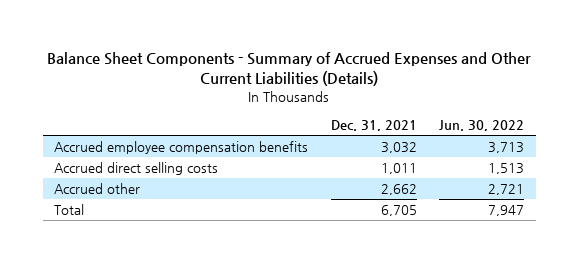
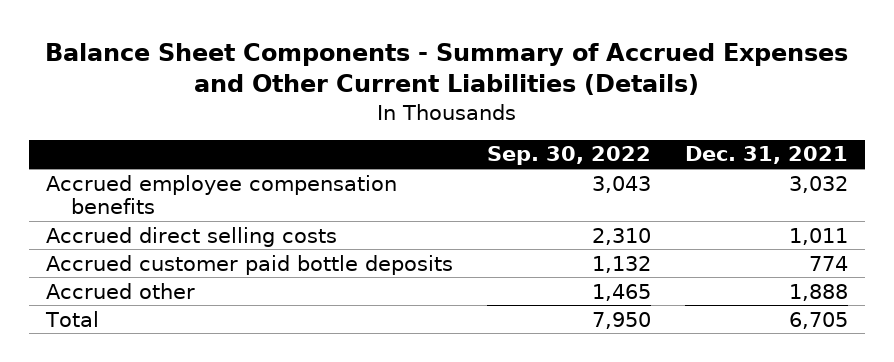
[439,120,525,132] Jun. 30, 2022 -> none
none -> [486,146,651,166] Sep. 30, 2022
none -> [46,254,454,275] Accrued customer paid bottle deposits
[380,183,417,195] 2,662 -> [788,283,848,301] 1,888

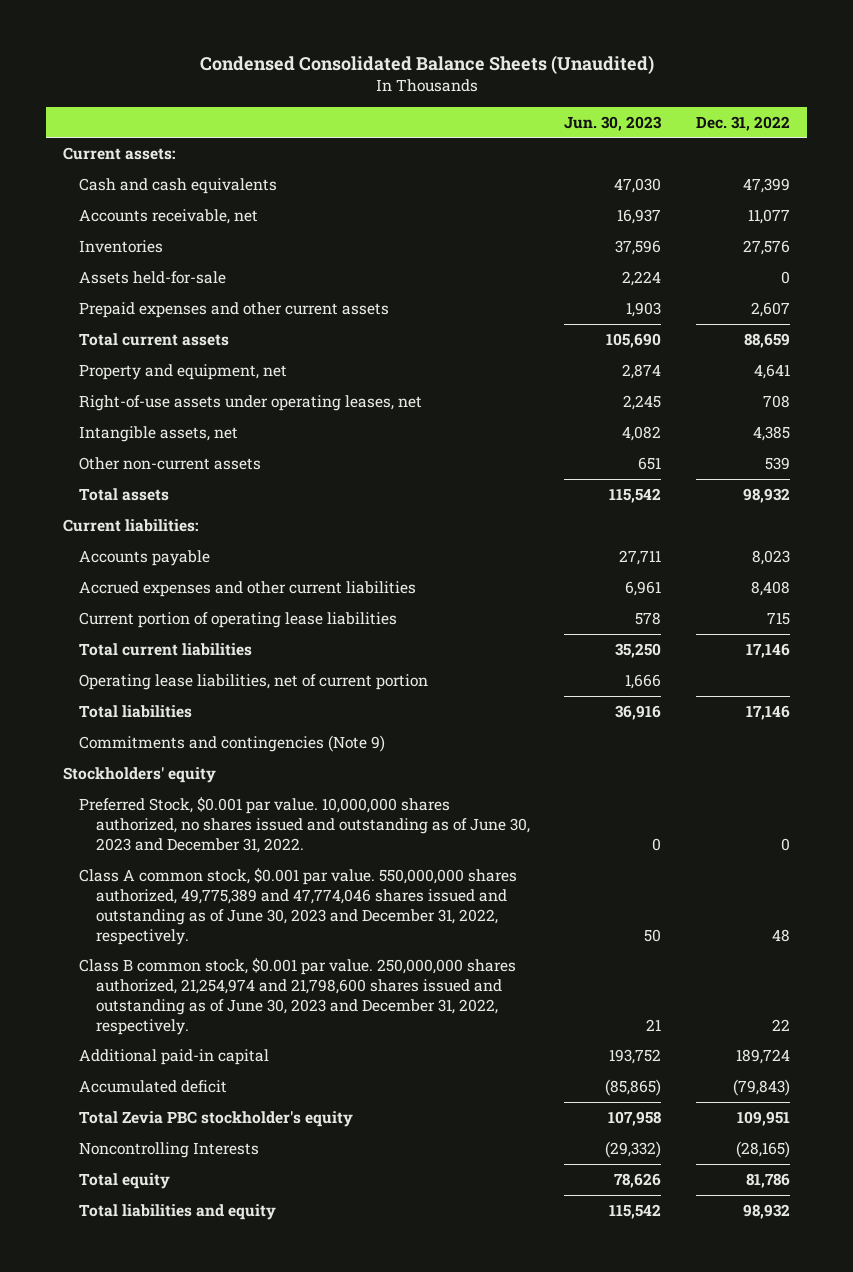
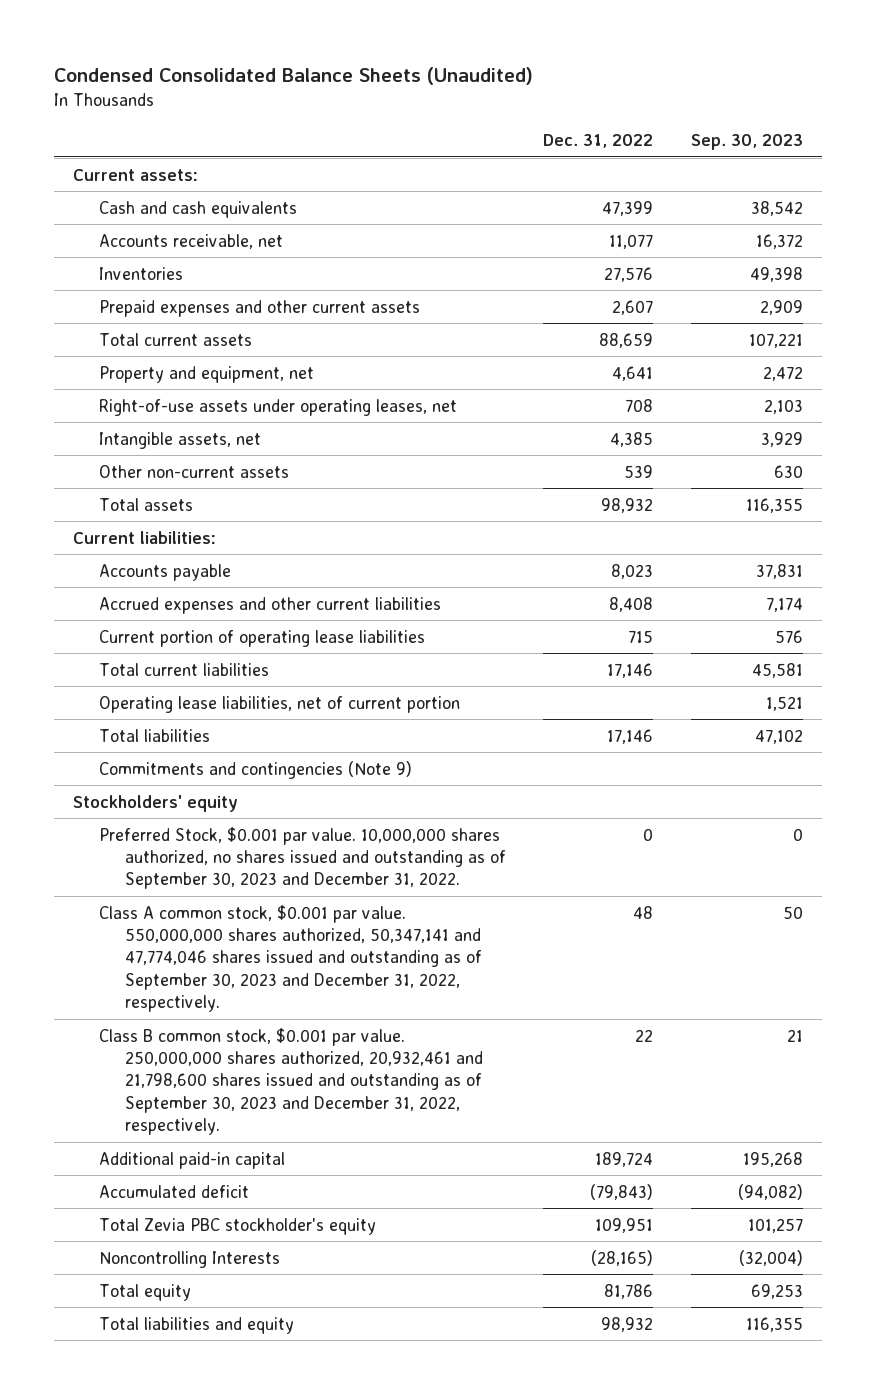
[564,115,663,131] Jun. 30, 2023 -> none
none -> [690,134,803,151] Sep. 30, 2023
[79,271,227,285] Assets held-for-sale -> none
[79,797,530,853] Preferred Stock, $0.001 par value. 10,000,000 shares authorized, no shares issued and outstanding as of June 30, 2023 and December 31, 2022. -> [98,826,506,890] Preferred Stock, $0.001 par value. 10,000,000 shares authorized, no shares issued and outstanding as of September 30, 2023 and December 31, 2022.
[79,868,518,945] Class A common stock, $0.001 par value. 550,000,000 shares authorized, 49,775,389 and 47,774,046 shares issued and outstanding as of June 30, 2023 and December 31, 2022, respectively. -> [98,904,482,1012] Class A common stock, $0.001 par value. 550,000,000 shares authorized, 50,347,141 and 47,774,046 shares issued and outstanding as of September 30, 2023 and December 31, 2022, respectively.
[79,958,517,1035] Class B common stock, $0.001 par value. 250,000,000 shares authorized, 21,254,974 and 21,798,600 shares issued and outstanding as of June 30, 2023 and December 31, 2022, respectively. -> [98,1027,483,1135] Class B common stock, $0.001 par value. 250,000,000 shares authorized, 20,932,461 and 21,798,600 shares issued and outstanding as of September 30, 2023 and December 31, 2022, respectively.

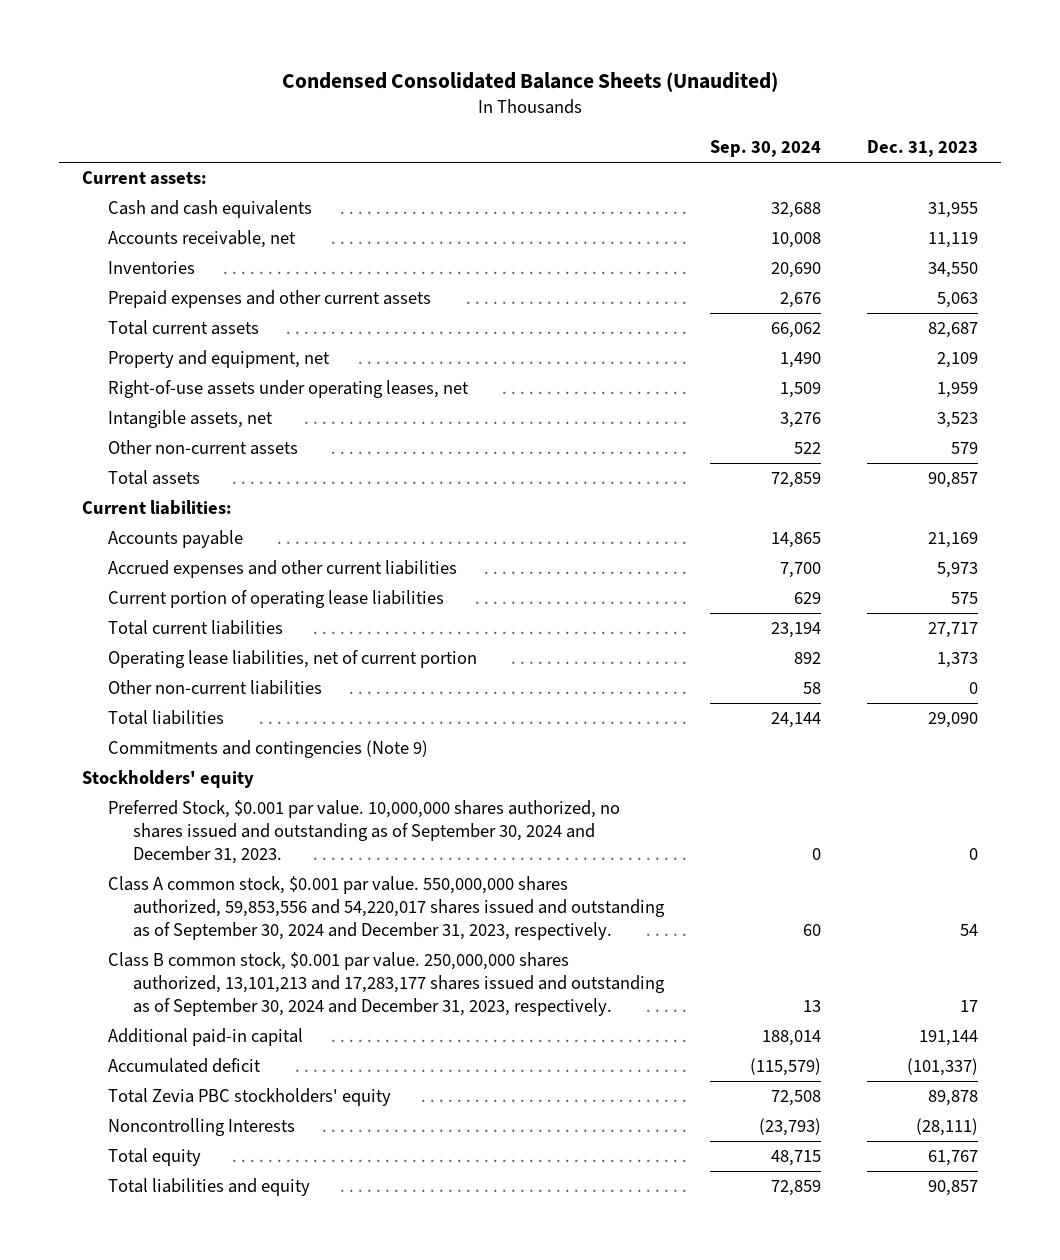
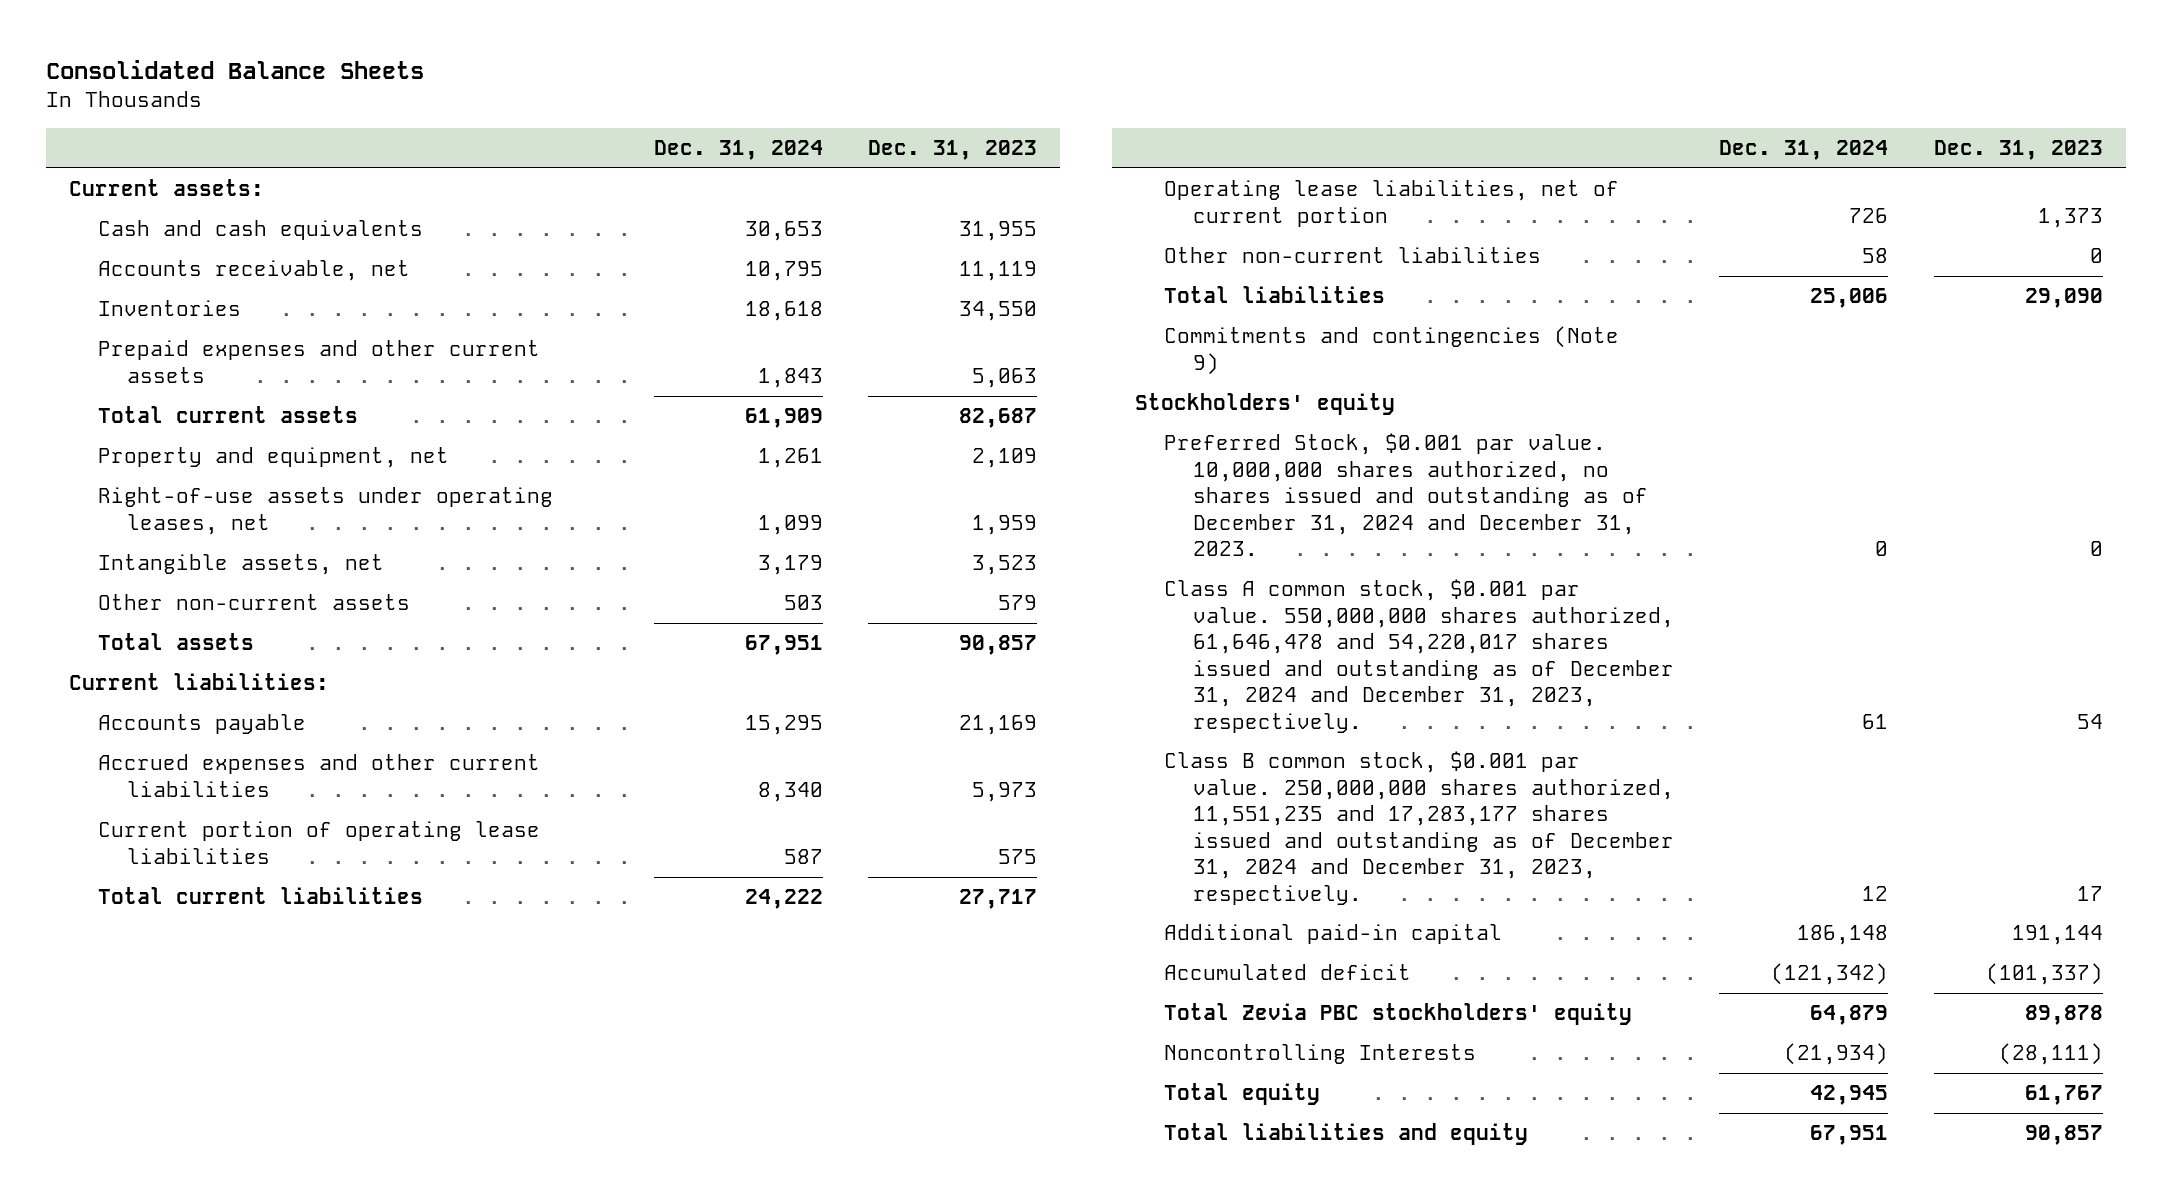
[282,72,779,93] Condensed Consolidated Balance Sheets (Unaudited) -> [46,59,425,79] Consolidated Balance Sheets
[709,140,821,158] Sep. 30, 2024 -> none
none -> [653,140,823,161] Dec. 31, 2024
[107,800,620,864] Preferred Stock, $0.001 par value. 10,000,000 shares authorized, no shares issued and outstanding as of September 30, 2024 and December 31, 2023. -> [1163,433,1648,557] Preferred Stock, $0.001 par value. 10,000,000 shares authorized, no shares issued and outstanding as of December 31, 2024 and December 31, 2023.
[107,876,665,940] Class A common stock, $0.001 par value. 550,000,000 shares authorized, 59,853,556 and 54,220,017 shares issued and outstanding as of September 30, 2024 and December 31, 2023, respectively. -> [1163,579,1674,733] Class A common stock, $0.001 par value. 550,000,000 shares authorized, 61,646,478 and 54,220,017 shares issued and outstanding as of December 31, 2024 and December 31, 2023, respectively.
[107,952,665,1016] Class B common stock, $0.001 par value. 250,000,000 shares authorized, 13,101,213 and 17,283,177 shares issued and outstanding as of September 30, 2024 and December 31, 2023, respectively. -> [1163,751,1674,905] Class B common stock, $0.001 par value. 250,000,000 shares authorized, 11,551,235 and 17,283,177 shares issued and outstanding as of December 31, 2024 and December 31, 2023, respectively.

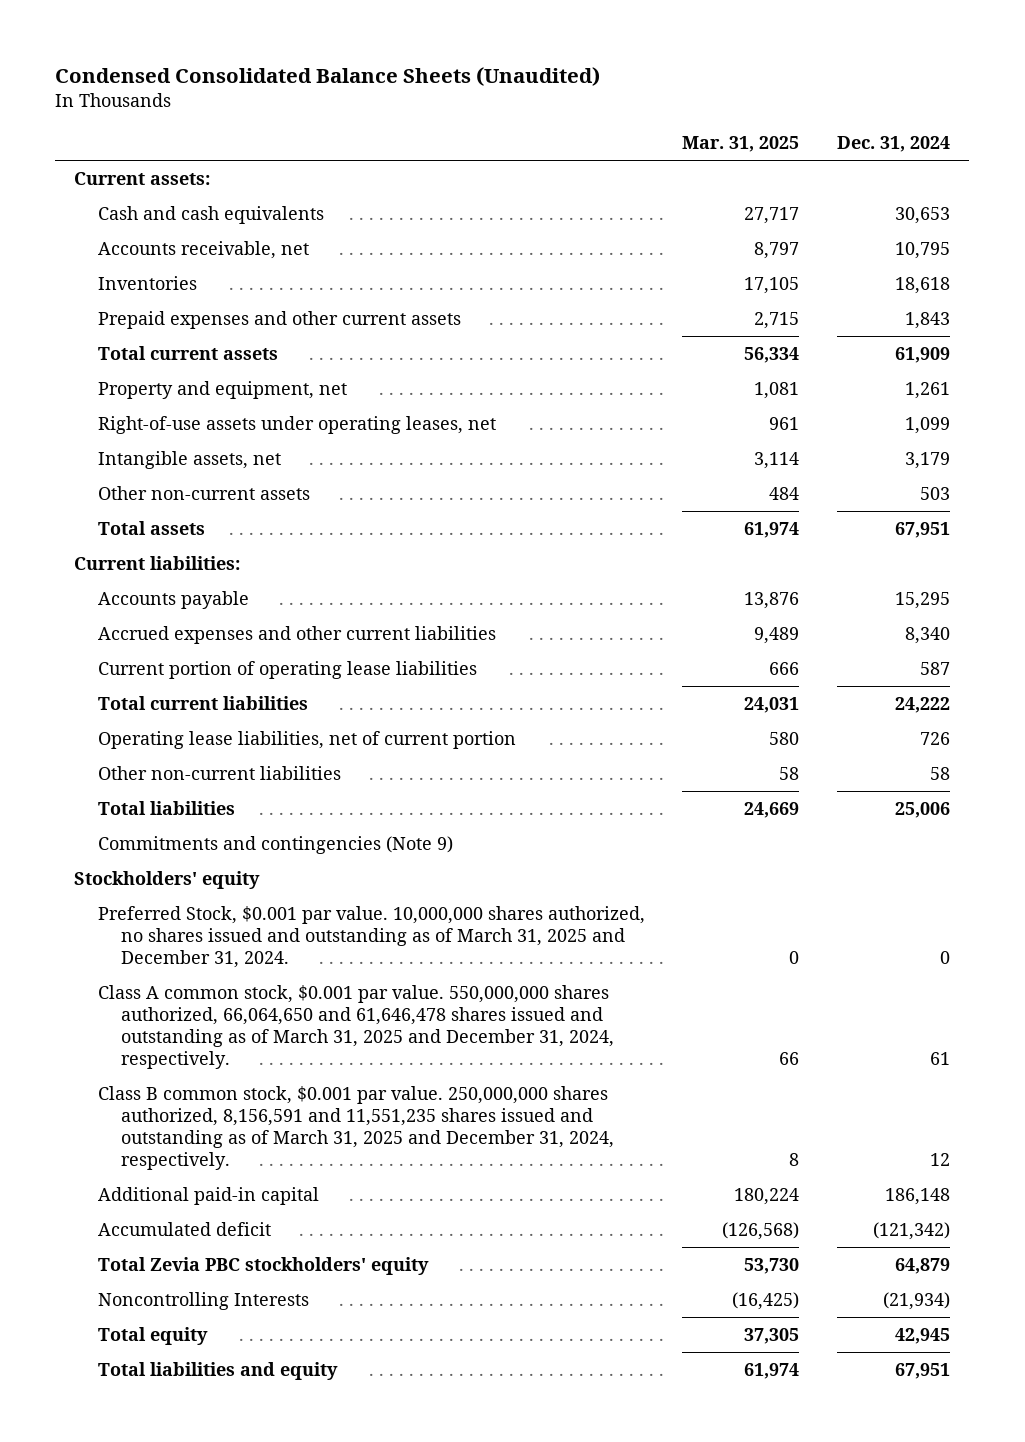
[46,59,425,79] Consolidated Balance Sheets -> [55,67,601,87] Condensed Consolidated Balance Sheets (Unaudited)
[868,140,1038,161] Dec. 31, 2023 -> none
none -> [682,136,800,153] Mar. 31, 2025
[1163,433,1648,557] Preferred Stock, $0.001 par value. 10,000,000 shares authorized, no shares issued and outstanding as of December 31, 2024 and December 31, 2023. -> [97,906,645,969] Preferred Stock, $0.001 par value. 10,000,000 shares authorized, no shares issued and outstanding as of March 31, 2025 and December 31, 2024.
[1163,579,1674,733] Class A common stock, $0.001 par value. 550,000,000 shares authorized, 61,646,478 and 54,220,017 shares issued and outstanding as of December 31, 2024 and December 31, 2023, respectively. -> [97,985,614,1070] Class A common stock, $0.001 par value. 550,000,000 shares authorized, 66,064,650 and 61,646,478 shares issued and outstanding as of March 31, 2025 and December 31, 2024, respectively.
[1163,751,1674,905] Class B common stock, $0.001 par value. 250,000,000 shares authorized, 11,551,235 and 17,283,177 shares issued and outstanding as of December 31, 2024 and December 31, 2023, respectively. -> [97,1086,614,1171] Class B common stock, $0.001 par value. 250,000,000 shares authorized, 8,156,591 and 11,551,235 shares issued and outstanding as of March 31, 2025 and December 31, 2024, respectively.

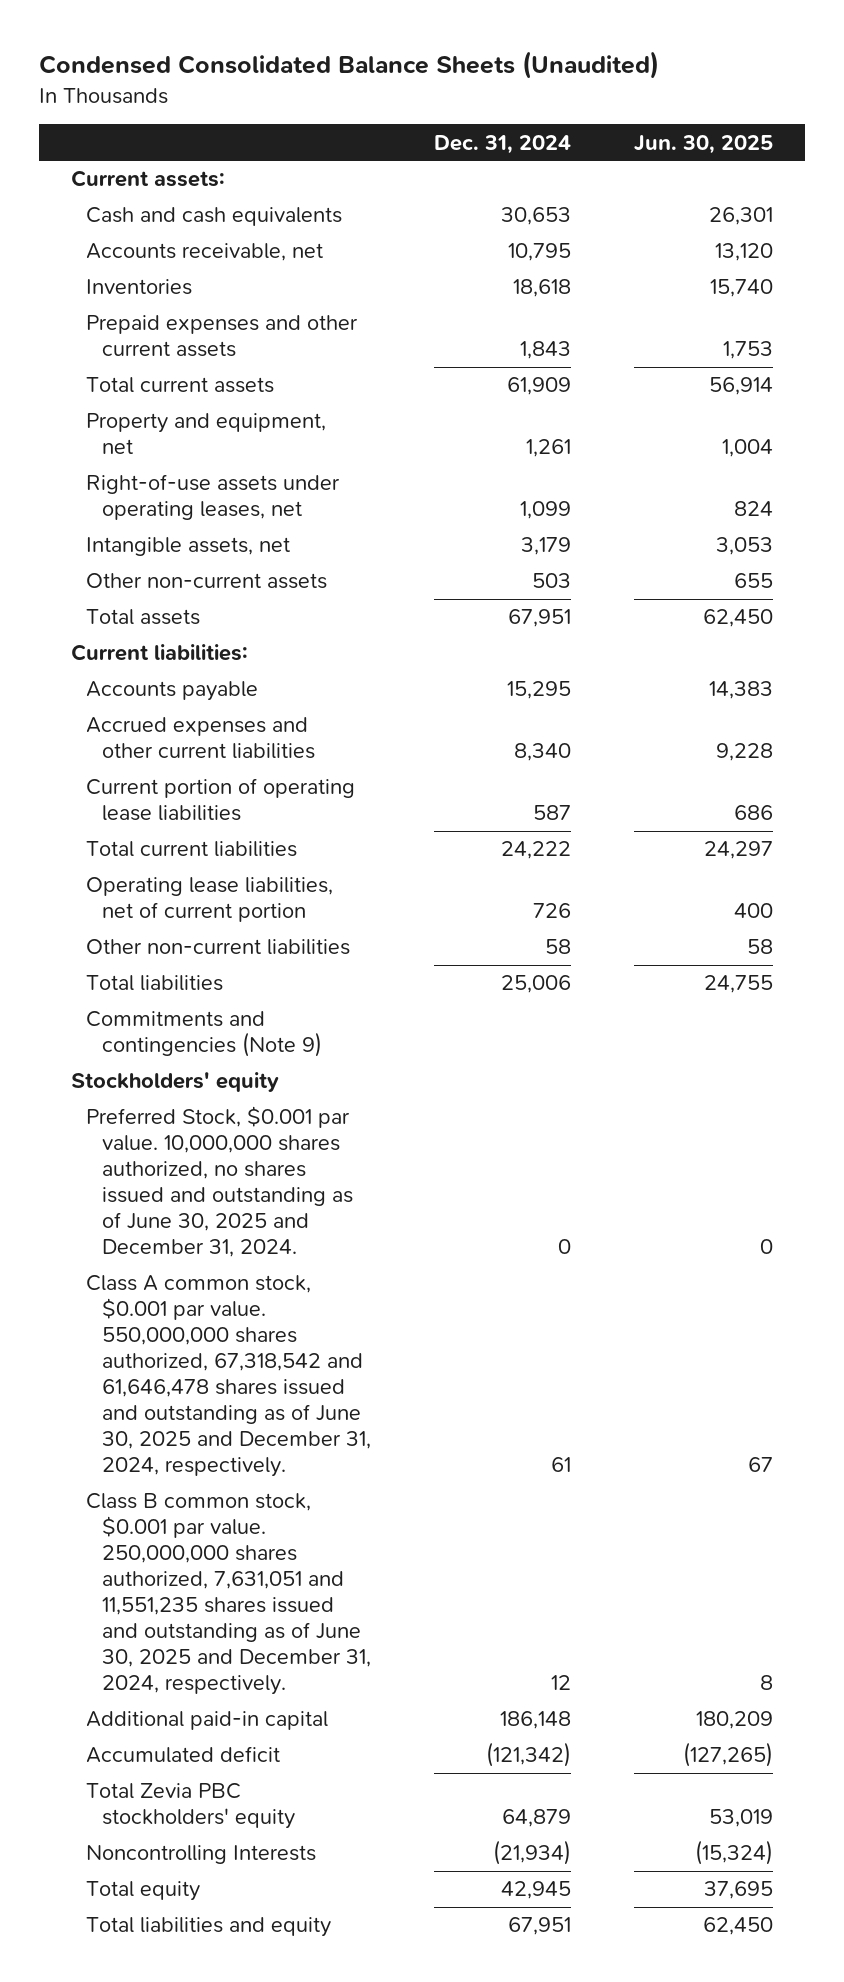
[682,136,800,153] Mar. 31, 2025 -> none
none -> [634,134,774,154] Jun. 30, 2025
[97,906,645,969] Preferred Stock, $0.001 par value. 10,000,000 shares authorized, no shares issued and outstanding as of March 31, 2025 and December 31, 2024. -> [86,1106,353,1258] Preferred Stock, $0.001 par value. 10,000,000 shares authorized, no shares issued and outstanding as of June 30, 2025 and December 31, 2024.
[97,985,614,1070] Class A common stock, $0.001 par value. 550,000,000 shares authorized, 66,064,650 and 61,646,478 shares issued and outstanding as of March 31, 2025 and December 31, 2024, respectively. -> [86,1275,371,1478] Class A common stock, $0.001 par value. 550,000,000 shares authorized, 67,318,542 and 61,646,478 shares issued and outstanding as of June 30, 2025 and December 31, 2024, respectively.
[97,1086,614,1171] Class B common stock, $0.001 par value. 250,000,000 shares authorized, 8,156,591 and 11,551,235 shares issued and outstanding as of March 31, 2025 and December 31, 2024, respectively. -> [86,1493,371,1696] Class B common stock, $0.001 par value. 250,000,000 shares authorized, 7,631,051 and 11,551,235 shares issued and outstanding as of June 30, 2025 and December 31, 2024, respectively.

